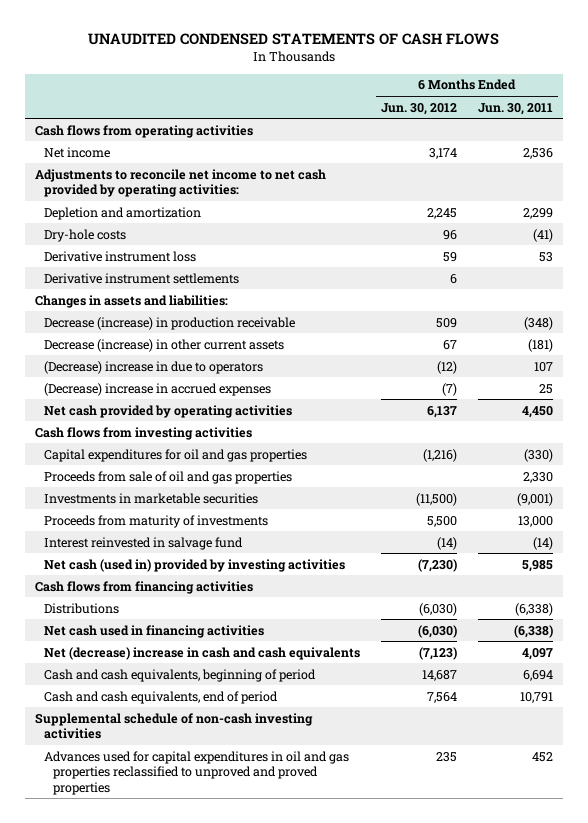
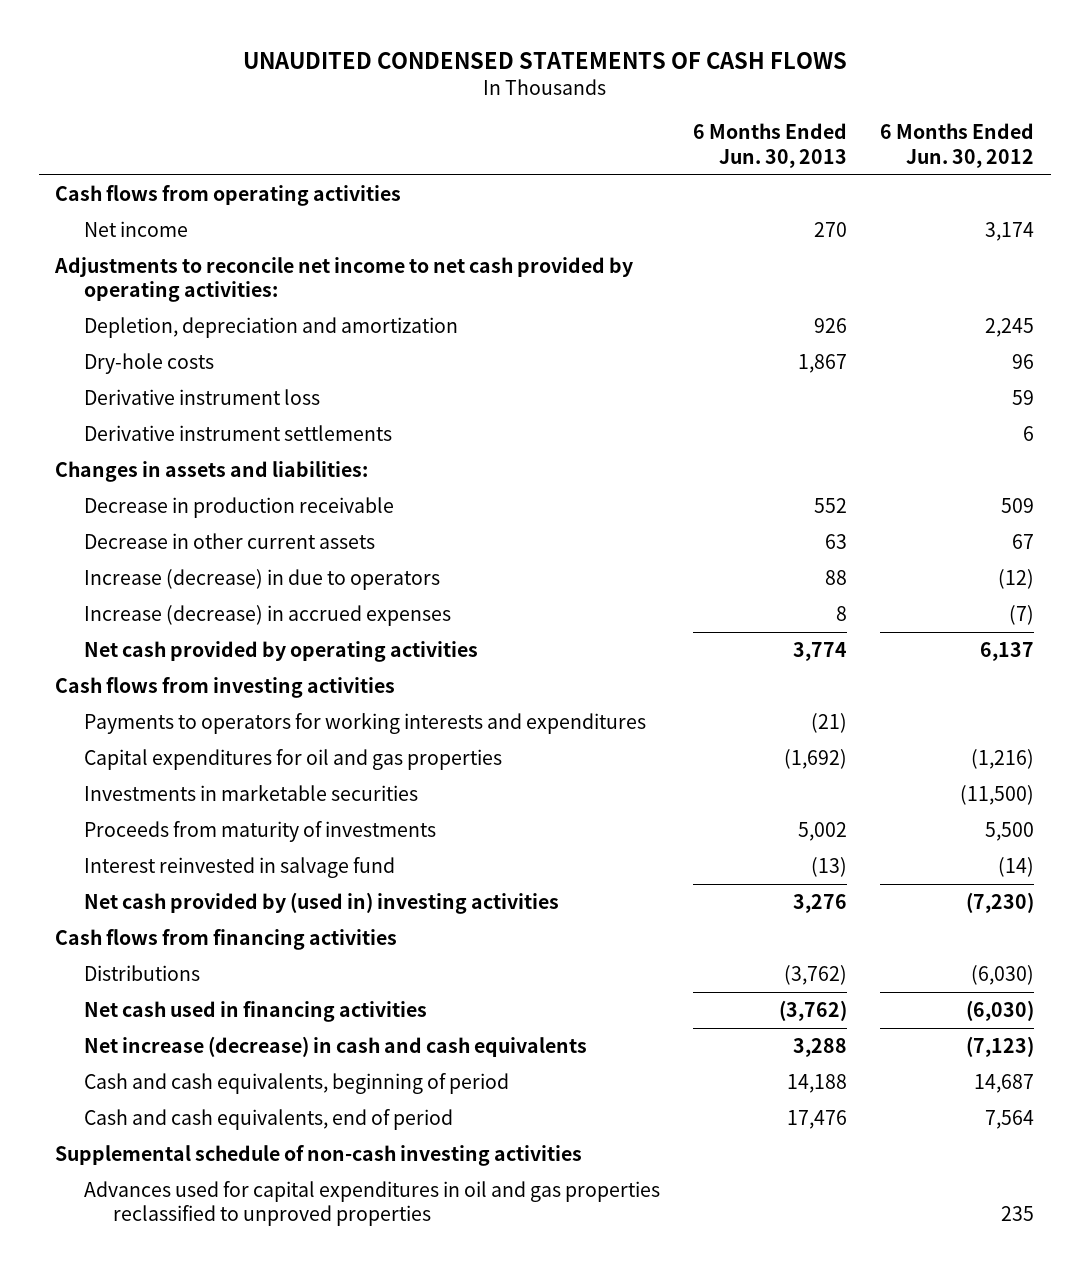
[477,102,553,115] Jun. 30, 2011 -> none
none -> [693,123,848,168] 6 Months Ended Jun. 30, 2013
[44,206,202,220] Depletion and amortization -> [84,317,459,339] Depletion, depreciation and amortization
[44,316,296,330] Decrease (increase) in production receivable -> [84,497,395,519] Decrease in production receivable
[44,338,285,352] Decrease (increase) in other current assets -> [84,533,376,550] Decrease in other current assets
[44,360,264,374] (Decrease) increase in due to operators -> [84,569,441,591] Increase (decrease) in due to operators
[44,382,272,396] (Decrease) increase in accrued expenses -> [84,605,452,627] Increase (decrease) in accrued expenses
none -> [84,713,647,735] Payments to operators for working interests and expenditures
[44,470,293,484] Proceeds from sale of oil and gas properties -> none
[44,558,346,572] Net cash (used in) provided by investing activities -> [84,892,560,915] Net cash provided by (used in) investing activities
[44,646,361,660] Net (decrease) increase in cash and cash equivalents -> [84,1036,588,1058] Net increase (decrease) in cash and cash equivalents
[44,750,350,795] Advances used for capital expenditures in oil and gas properties reclassified to unproved and proved properties -> [84,1181,661,1227] Advances used for capital expenditures in oil and gas properties reclassified to unproved properties

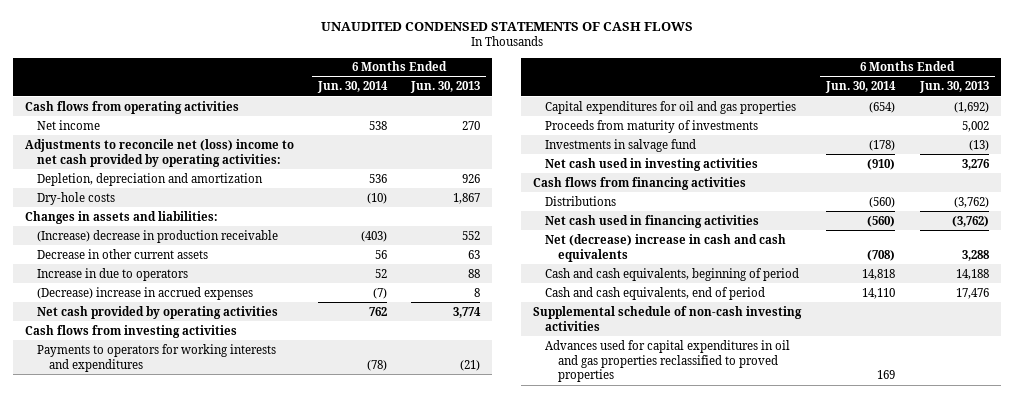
[880,123,1035,168] 6 Months Ended Jun. 30, 2012 -> none
none -> [316,81,388,94] Jun. 30, 2014
[54,257,634,303] Adjustments to reconcile net income to net cash provided by operating activities: -> [24,138,294,167] Adjustments to reconcile net (loss) income to net cash provided by operating activities:
[84,389,321,406] Derivative instrument loss -> none
[84,425,393,442] Derivative instrument settlements -> none
[84,497,395,519] Decrease in production receivable -> [37,229,279,243] (Increase) decrease in production receivable
[84,569,441,591] Increase (decrease) in due to operators -> [37,267,189,281] Increase in due to operators
[84,605,452,627] Increase (decrease) in accrued expenses -> [37,286,254,300] (Decrease) increase in accrued expenses
[84,785,419,802] Investments in marketable securities -> none
[84,857,396,879] Interest reinvested in salvage fund -> [545,138,697,152] Investments in salvage fund
[84,892,560,915] Net cash provided by (used in) investing activities -> [545,157,759,171] Net cash used in investing activities
[84,1036,588,1058] Net increase (decrease) in cash and cash equivalents -> [545,233,787,262] Net (decrease) increase in cash and cash equivalents
[84,1181,661,1227] Advances used for capital expenditures in oil and gas properties reclassified to unproved properties -> [545,339,791,383] Advances used for capital expenditures in oil and gas properties reclassified to proved properties

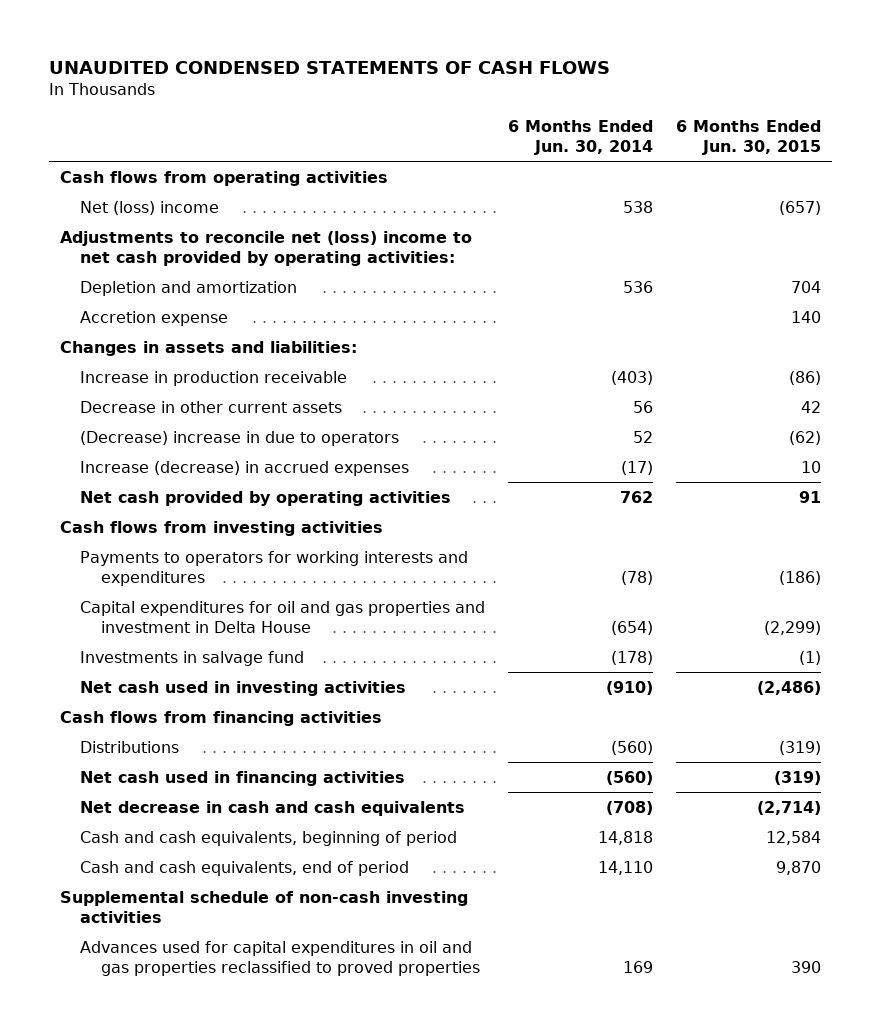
[410,81,481,94] Jun. 30, 2013 -> none
none -> [675,119,821,155] 6 Months Ended Jun. 30, 2015
[37,119,101,130] Net income -> [80,200,220,215] Net (loss) income
[37,191,116,205] Dry-hole costs -> none
[37,172,264,186] Depletion, depreciation and amortization -> [80,280,298,296] Depletion and amortization
none -> [80,310,229,326] Accretion expense
[37,229,279,243] (Increase) decrease in production receivable -> [80,370,348,386] Increase in production receivable
[37,267,189,281] Increase in due to operators -> [80,430,400,446] (Decrease) increase in due to operators
[37,286,254,300] (Decrease) increase in accrued expenses -> [80,460,410,476] Increase (decrease) in accrued expenses
[372,287,387,299] (7) -> [621,460,654,475] (17)
[545,119,759,133] Proceeds from maturity of investments -> none
[545,100,797,114] Capital expenditures for oil and gas properties -> [80,600,486,633] Capital expenditures for oil and gas properties and investment in Delta House
[545,233,787,262] Net (decrease) increase in cash and cash equivalents -> [80,800,466,816] Net decrease in cash and cash equivalents

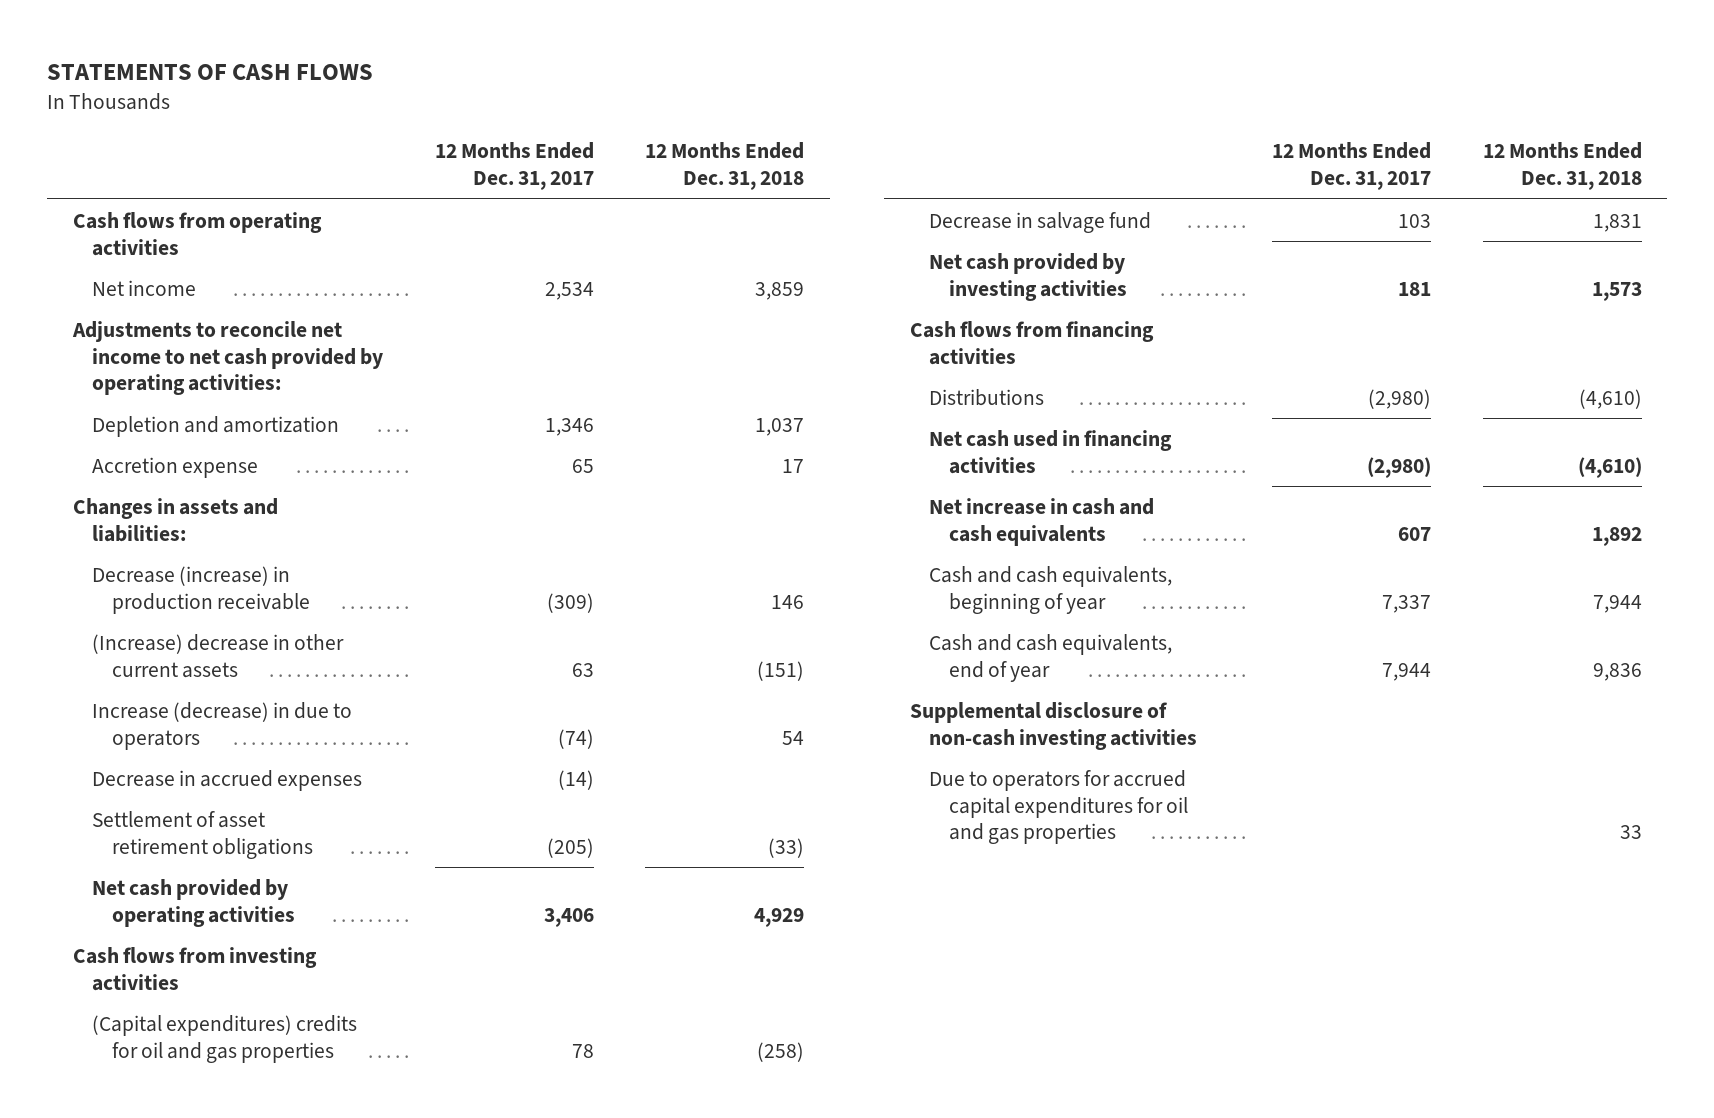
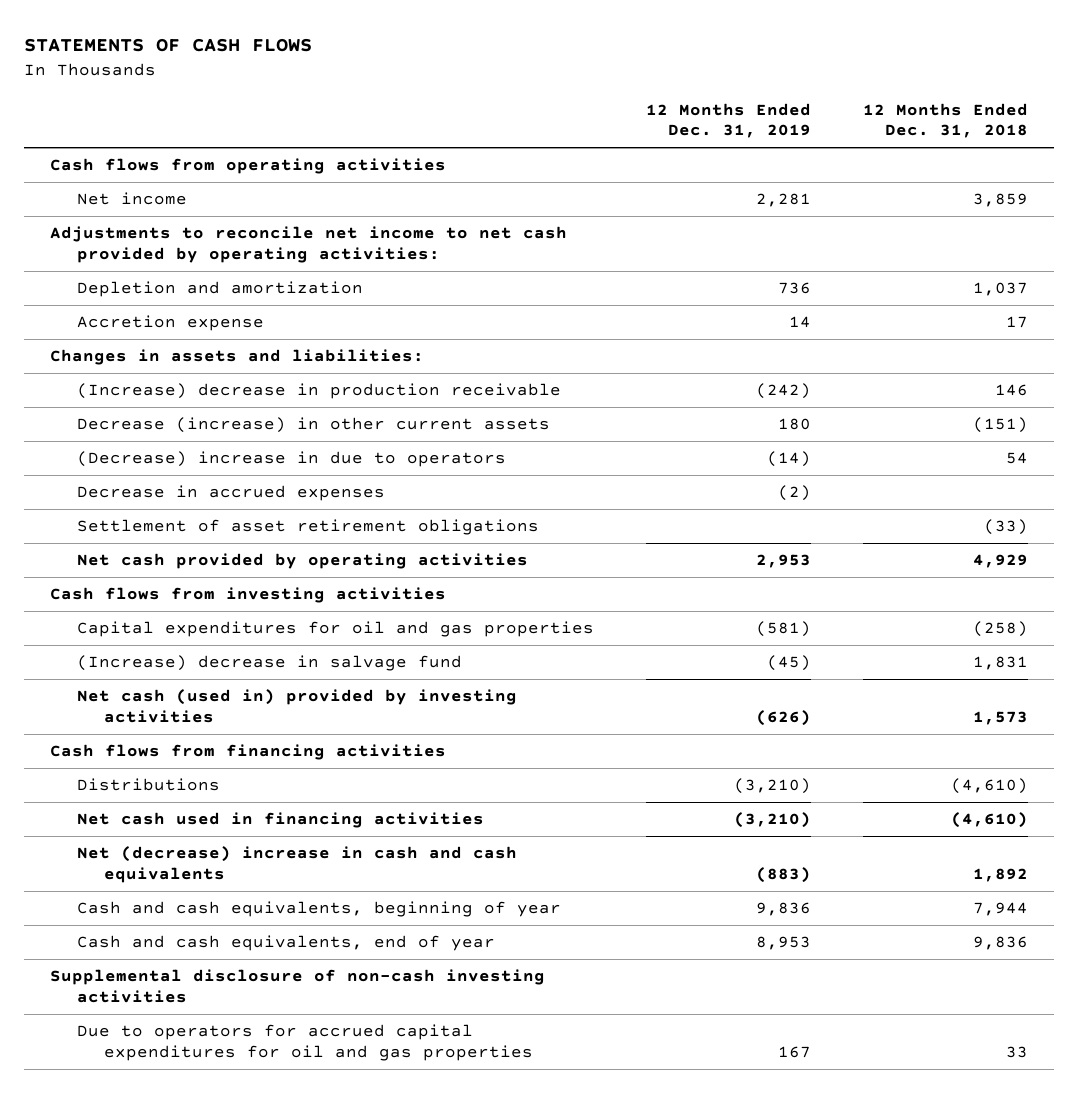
[434,142,594,191] 12 Months Ended Dec. 31, 2017 -> none
none -> [645,102,811,139] 12 Months Ended Dec. 31, 2019
[92,565,310,614] Decrease (increase) in production receivable -> [76,383,561,400] (Increase) decrease in production receivable
[92,633,345,678] (Increase) decrease in other current assets -> [76,417,550,434] Decrease (increase) in other current assets
[92,701,353,750] Increase (decrease) in due to operators -> [76,451,506,468] (Decrease) increase in due to operators
[92,1014,358,1063] (Capital expenditures) credits for oil and gas properties -> [76,621,594,638] Capital expenditures for oil and gas properties
[929,211,1152,233] Decrease in salvage fund -> [76,655,462,672] (Increase) decrease in salvage fund
[929,252,1127,301] Net cash provided by investing activities -> [76,689,517,723] Net cash (used in) provided by investing activities
[929,497,1155,546] Net increase in cash and cash equivalents -> [76,846,517,883] Net (decrease) increase in cash and cash equivalents

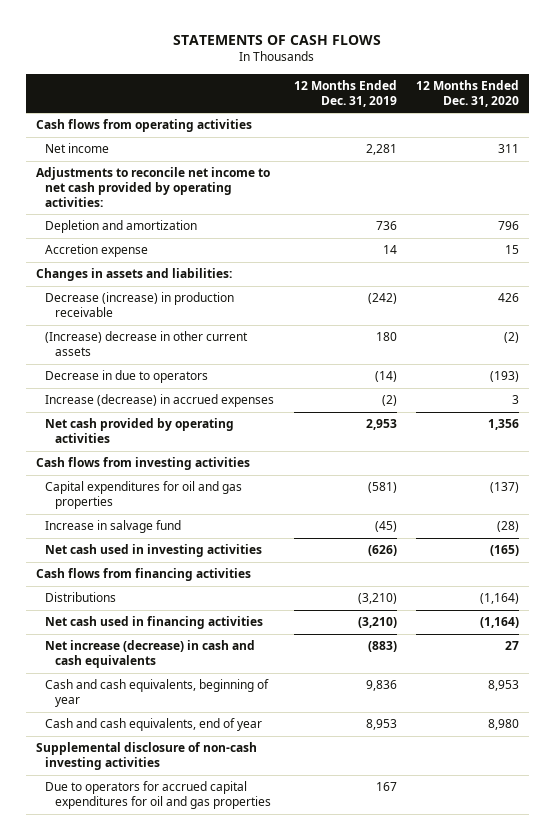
[862,102,1028,139] 12 Months Ended Dec. 31, 2018 -> none
none -> [415,80,519,107] 12 Months Ended Dec. 31, 2020
[76,519,539,536] Settlement of asset retirement obligations -> none
[76,383,561,400] (Increase) decrease in production receivable -> [45,292,235,318] Decrease (increase) in production receivable
[76,417,550,434] Decrease (increase) in other current assets -> [45,331,249,357] (Increase) decrease in other current assets
[76,451,506,468] (Decrease) increase in due to operators -> [45,370,209,384] Decrease in due to operators
[76,485,385,502] Decrease in accrued expenses -> [45,394,275,408] Increase (decrease) in accrued expenses
[76,655,462,672] (Increase) decrease in salvage fund -> [45,520,182,534] Increase in salvage fund
[76,689,517,723] Net cash (used in) provided by investing activities -> [45,544,263,558] Net cash used in investing activities
[76,846,517,883] Net (decrease) increase in cash and cash equivalents -> [45,640,256,669] Net increase (decrease) in cash and cash equivalents

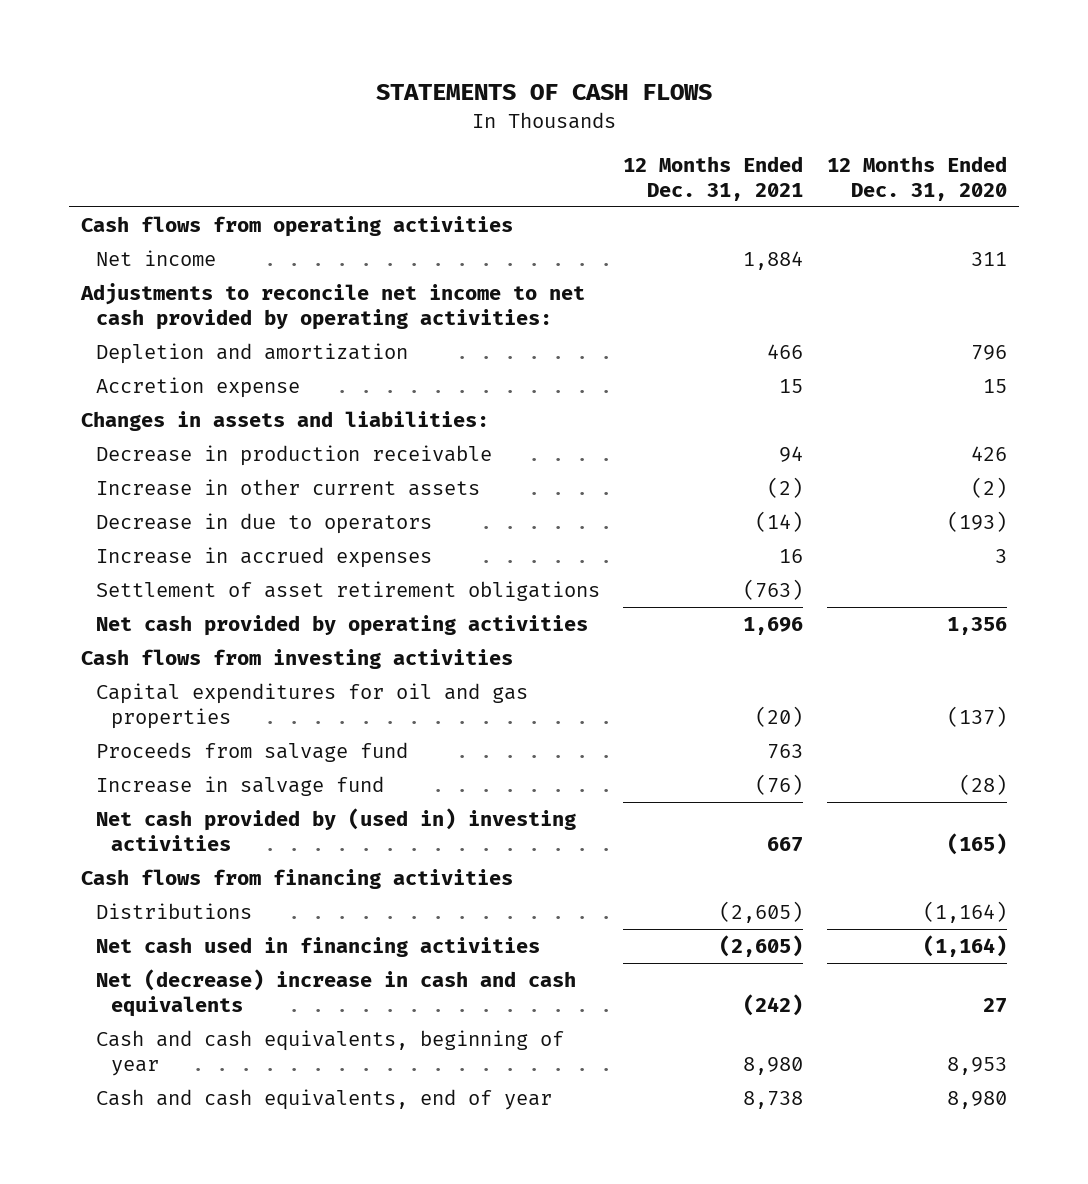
[293,80,397,107] 12 Months Ended Dec. 31, 2019 -> none
none -> [623,156,804,201] 12 Months Ended Dec. 31, 2021
[45,292,235,318] Decrease (increase) in production receivable -> [95,445,492,467] Decrease in production receivable
[45,331,249,357] (Increase) decrease in other current assets -> [95,479,480,497] Increase in other current assets
[45,394,275,408] Increase (decrease) in accrued expenses -> [95,547,432,569] Increase in accrued expenses
none -> [95,581,600,602] Settlement of asset retirement obligations
none -> [95,742,408,763] Proceeds from salvage fund
[45,544,263,558] Net cash used in investing activities -> [95,808,576,851] Net cash provided by (used in) investing activities
[45,640,256,669] Net increase (decrease) in cash and cash equivalents -> [95,969,576,1017] Net (decrease) increase in cash and cash equivalents
[35,742,257,771] Supplemental disclosure of non-cash investing activities -> none
[45,781,272,810] Due to operators for accrued capital expenditures for oil and gas properties -> none

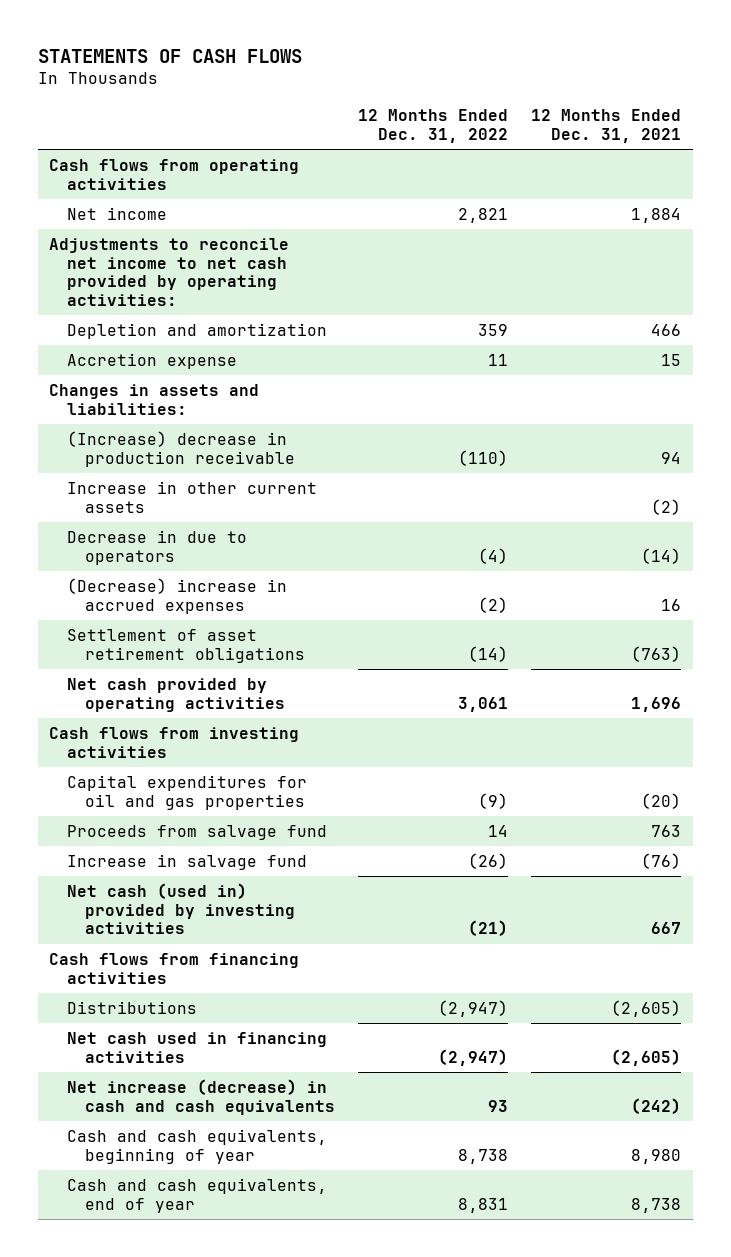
[826,156,1007,201] 12 Months Ended Dec. 31, 2020 -> none
none -> [358,109,509,143] 12 Months Ended Dec. 31, 2022
[95,445,492,467] Decrease in production receivable -> [67,431,295,467] (Increase) decrease in production receivable
[95,547,432,569] Increase in accrued expenses -> [67,578,288,614] (Decrease) increase in accrued expenses
[95,808,576,851] Net cash provided by (used in) investing activities -> [67,883,295,935] Net cash (used in) provided by investing activities
[95,969,576,1017] Net (decrease) increase in cash and cash equivalents -> [67,1079,335,1115] Net increase (decrease) in cash and cash equivalents

